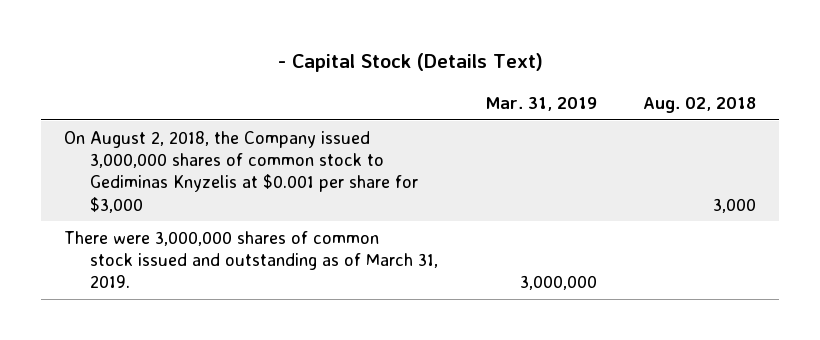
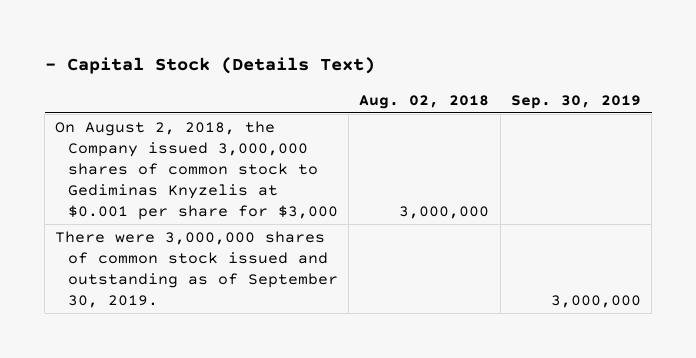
[484,97,597,112] Mar. 31, 2019 -> none
none -> [510,94,641,109] Sep. 30, 2019
[713,197,757,213] 3,000 -> [399,206,490,220] 3,000,000
[63,230,439,289] There were 3,000,000 shares of common stock issued and outstanding as of March 31, 2019. -> [55,230,338,309] There were 3,000,000 shares of common stock issued and outstanding as of September 30, 2019.

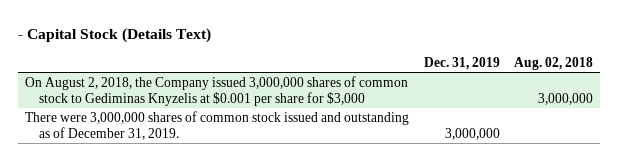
[510,94,641,109] Sep. 30, 2019 -> none
none -> [423,56,500,70] Dec. 31, 2019
[55,230,338,309] There were 3,000,000 shares of common stock issued and outstanding as of September 30, 2019. -> [25,111,410,141] There were 3,000,000 shares of common stock issued and outstanding as of December 31, 2019.

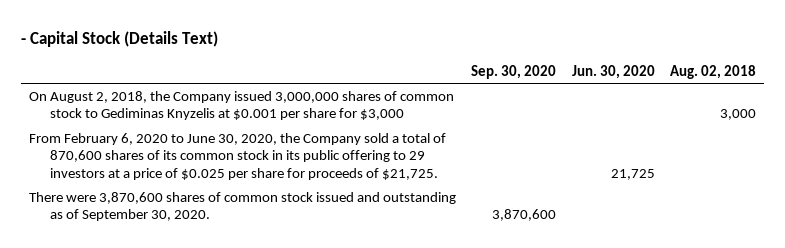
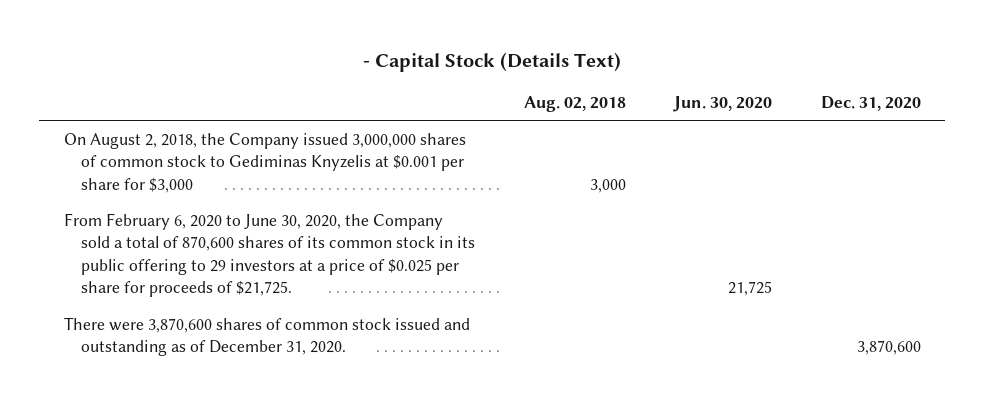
[471,64,557,79] Sep. 30, 2020 -> none
none -> [820,96,921,112] Dec. 31, 2020
[28,192,456,222] There were 3,870,600 shares of common stock issued and outstanding as of September 30, 2020. -> [63,316,470,357] There were 3,870,600 shares of common stock issued and outstanding as of December 31, 2020.

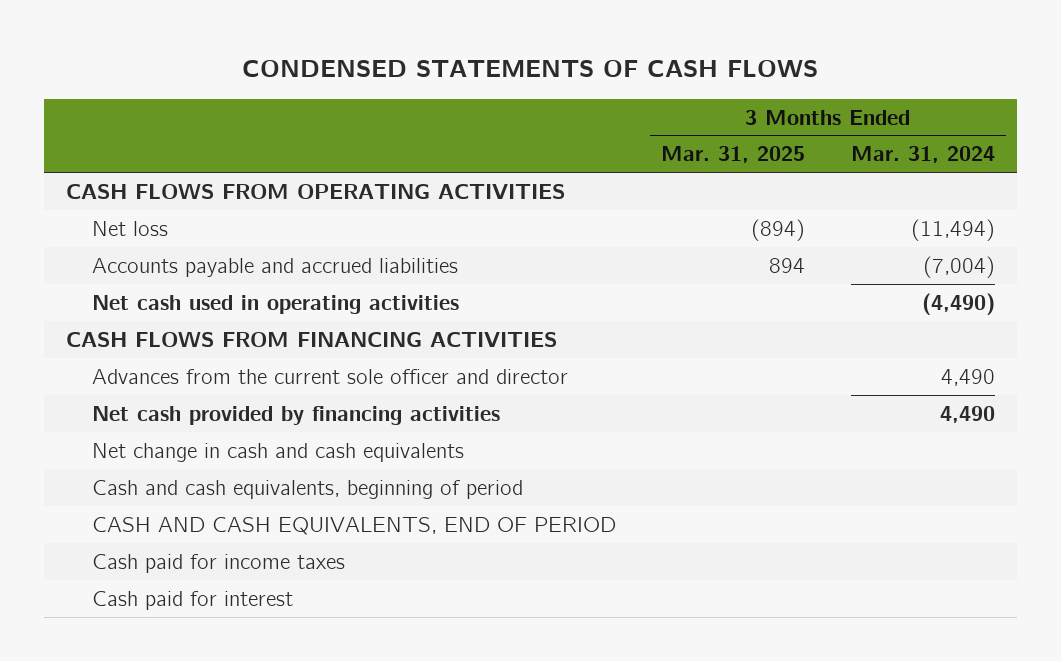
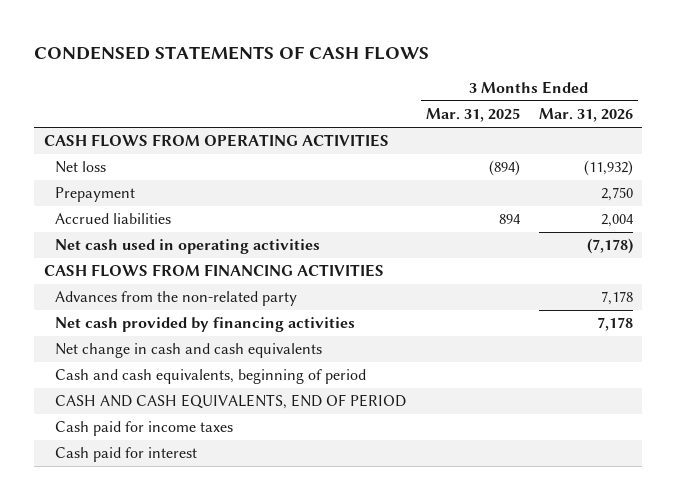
[850,146,995,164] Mar. 31, 2024 -> none
none -> [538,108,633,123] Mar. 31, 2026
none -> [55,187,136,203] Prepayment
[92,257,459,277] Accounts payable and accrued liabilities -> [55,213,172,225] Accrued liabilities
[92,368,569,384] Advances from the current sole officer and director -> none
none -> [55,291,298,307] Advances from the non-related party

